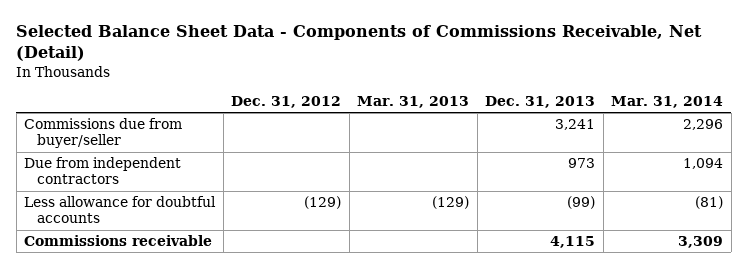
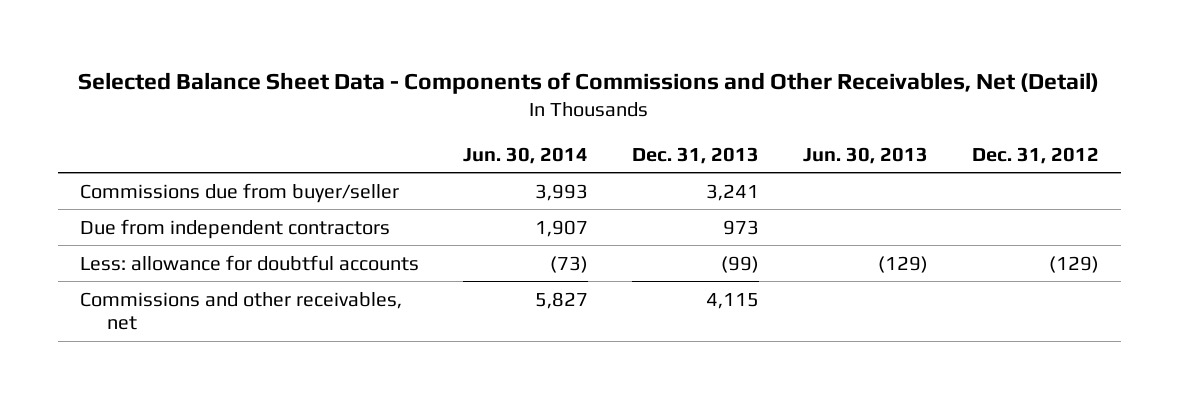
[16,25,703,62] Selected Balance Sheet Data - Components of Commissions Receivable, Net (Detail) -> [78,72,1100,95] Selected Balance Sheet Data - Components of Commissions and Other Receivables, Net (Detail)
[357,96,470,109] Mar. 31, 2013 -> none
[611,96,724,109] Mar. 31, 2014 -> none
none -> [462,146,588,164] Jun. 30, 2014
none -> [802,146,928,164] Jun. 30, 2013
[24,196,217,224] Less allowance for doubtful accounts -> [79,254,419,271] Less: allowance for doubtful accounts
[24,235,213,247] Commissions receivable -> [79,291,402,331] Commissions and other receivables, net

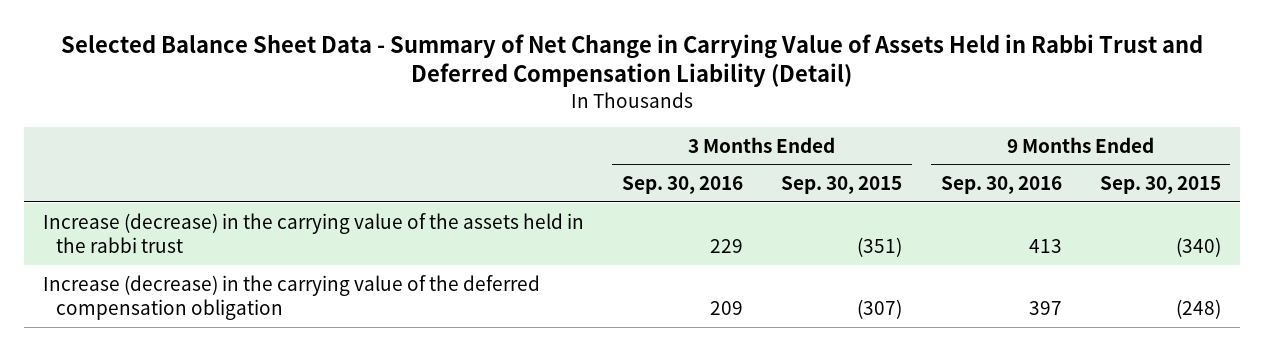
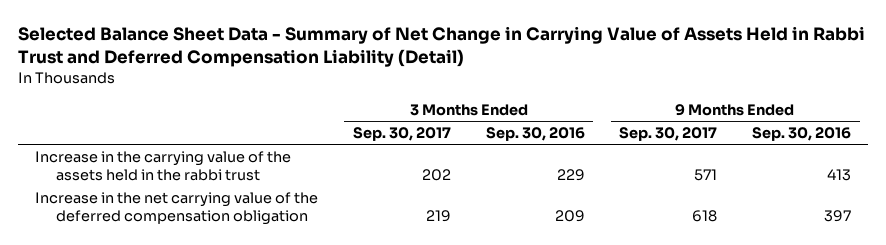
[781,175,903,194] Sep. 30, 2015 -> none
[1099,175,1221,194] Sep. 30, 2015 -> none
none -> [352,126,451,141] Sep. 30, 2017
none -> [619,126,718,141] Sep. 30, 2017
[42,212,584,254] Increase (decrease) in the carrying value of the assets held in the rabbi trust -> [35,150,292,182] Increase in the carrying value of the assets held in the rabbi trust
[42,274,540,321] Increase (decrease) in the carrying value of the deferred compensation obligation -> [35,191,319,226] Increase in the net carrying value of the deferred compensation obligation

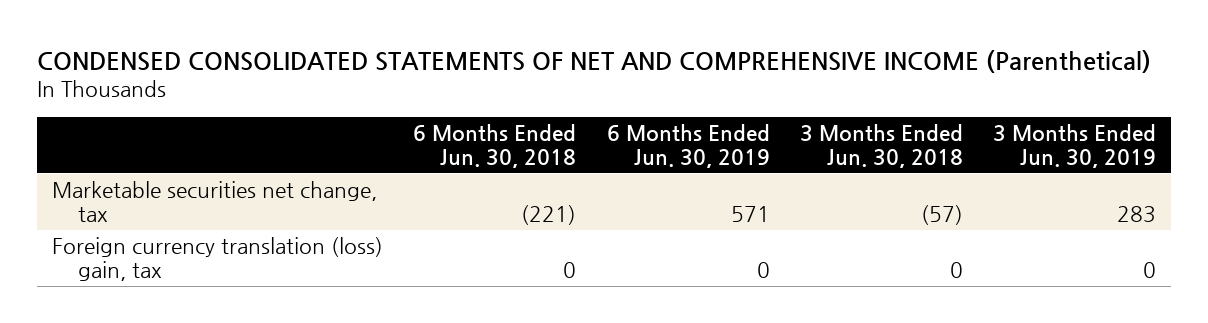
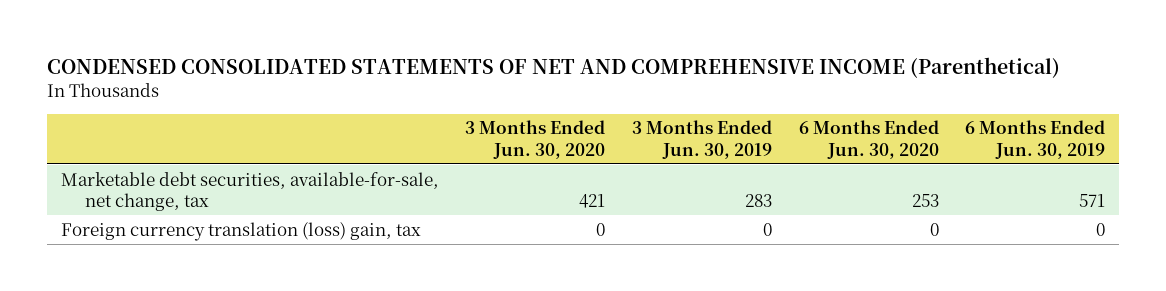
[413,123,577,168] 6 Months Ended Jun. 30, 2018 -> none
[799,123,963,168] 3 Months Ended Jun. 30, 2018 -> none
none -> [465,120,606,159] 3 Months Ended Jun. 30, 2020
none -> [798,120,939,159] 6 Months Ended Jun. 30, 2020
[52,181,378,223] Marketable securities net change, tax -> [60,171,439,211] Marketable debt securities, available-for-sale, net change, tax

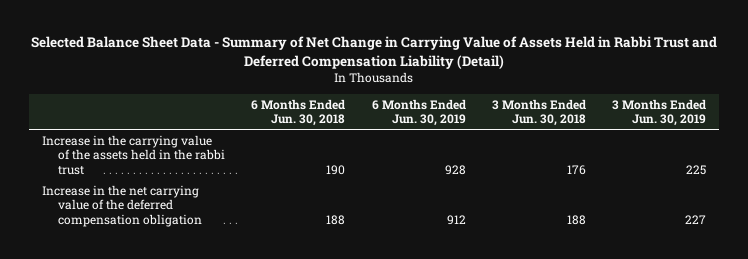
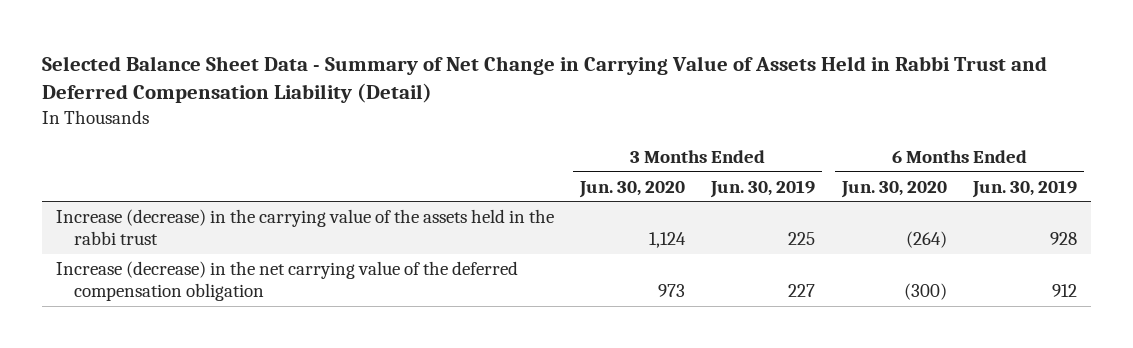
[251,98,346,127] 6 Months Ended Jun. 30, 2018 -> none
[491,98,586,127] 3 Months Ended Jun. 30, 2018 -> none
none -> [579,180,686,198] Jun. 30, 2020
none -> [840,180,947,198] Jun. 30, 2020
[41,134,226,175] Increase in the carrying value of the assets held in the rabbi trust -> [55,209,554,246] Increase (decrease) in the carrying value of the assets held in the rabbi trust
[41,184,203,227] Increase in the net carrying value of the deferred compensation obligation -> [55,261,518,302] Increase (decrease) in the net carrying value of the deferred compensation obligation

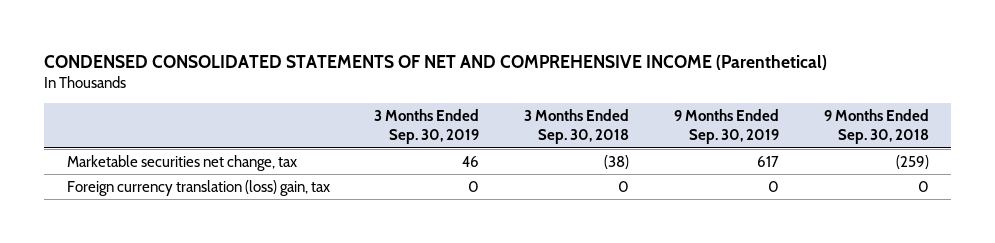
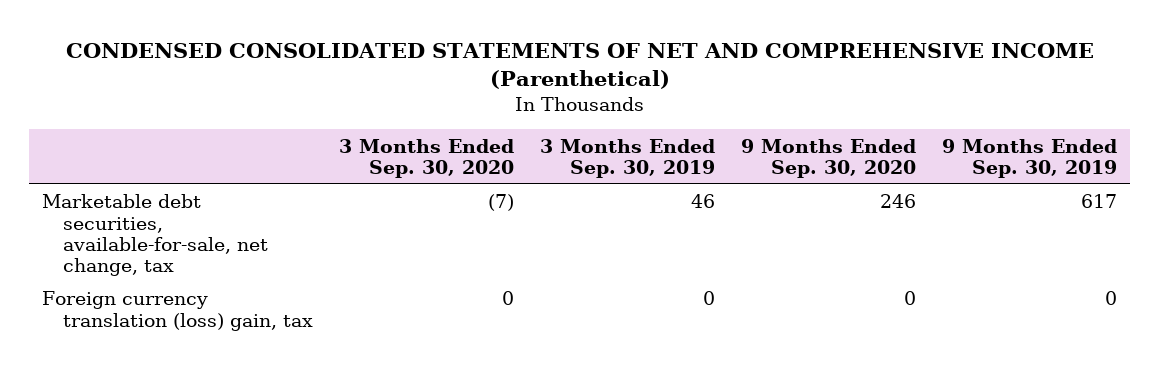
[524,108,630,145] 3 Months Ended Sep. 30, 2018 -> none
[823,108,929,145] 9 Months Ended Sep. 30, 2018 -> none
none -> [339,138,515,179] 3 Months Ended Sep. 30, 2020
none -> [741,138,917,179] 9 Months Ended Sep. 30, 2020
[66,154,297,171] Marketable securities net change, tax -> [42,194,268,277] Marketable debt securities, available-for-sale, net change, tax

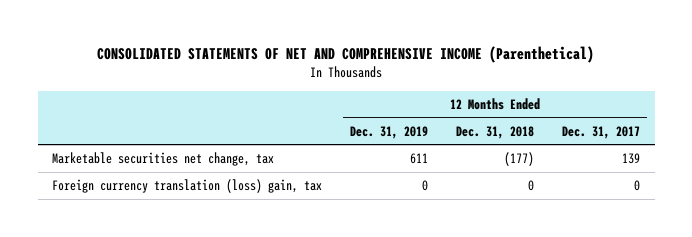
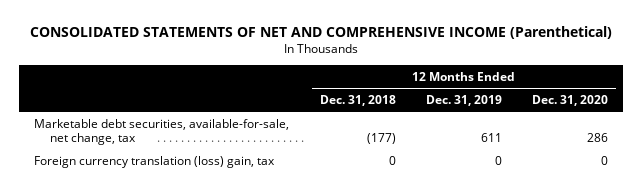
[562,125,641,139] Dec. 31, 2017 -> none
none -> [532,95,609,107] Dec. 31, 2020
[51,152,274,167] Marketable securities net change, tax -> [34,118,290,145] Marketable debt securities, available-for-sale, net change, tax

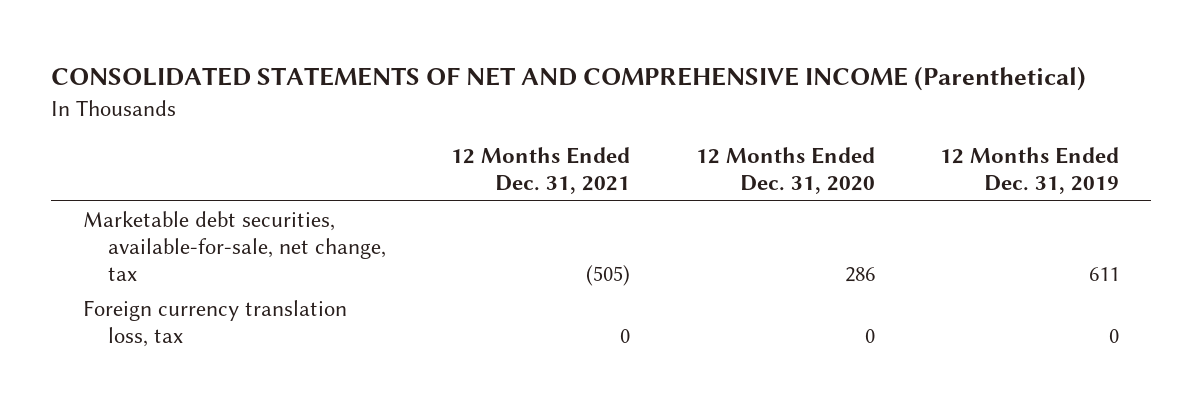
[319,95,396,107] Dec. 31, 2018 -> none
none -> [451,147,631,194] 12 Months Ended Dec. 31, 2021
[34,155,276,168] Foreign currency translation (loss) gain, tax -> [83,300,348,347] Foreign currency translation loss, tax

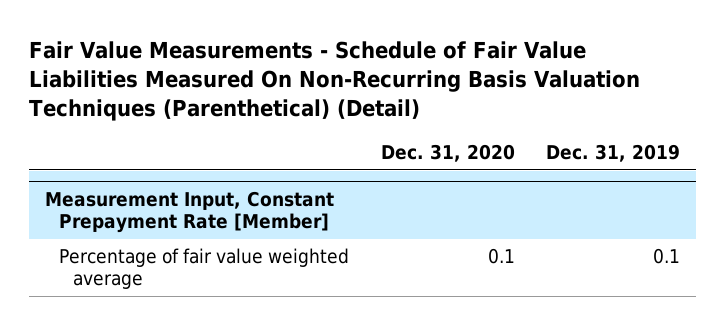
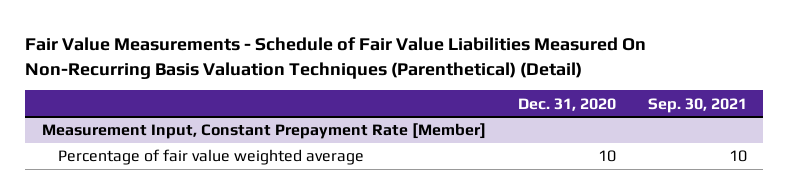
[546,143,681,162] Dec. 31, 2019 -> none
none -> [648,97,748,113] Sep. 30, 2021
[487,248,515,265] 0.1 -> [597,150,616,163] 10

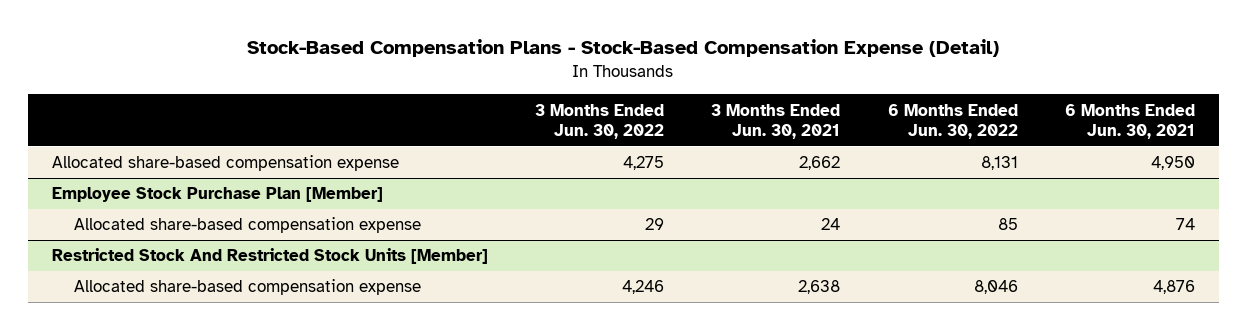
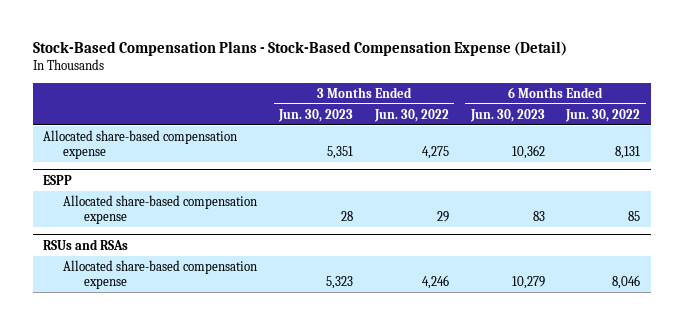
[711,103,841,140] 3 Months Ended Jun. 30, 2021 -> none
[1065,103,1196,140] 6 Months Ended Jun. 30, 2021 -> none
none -> [278,108,354,122] Jun. 30, 2023
none -> [469,108,545,122] Jun. 30, 2023
[51,187,383,203] Employee Stock Purchase Plan [Member] -> [43,174,73,185] ESPP
[51,248,488,265] Restricted Stock And Restricted Stock Units [Member] -> [43,238,129,250] RSUs and RSAs

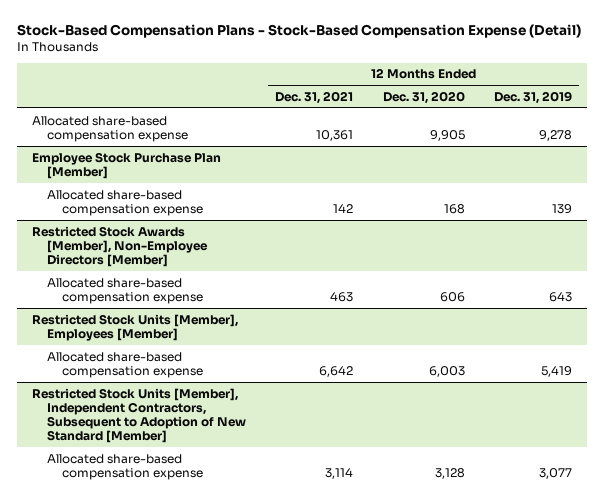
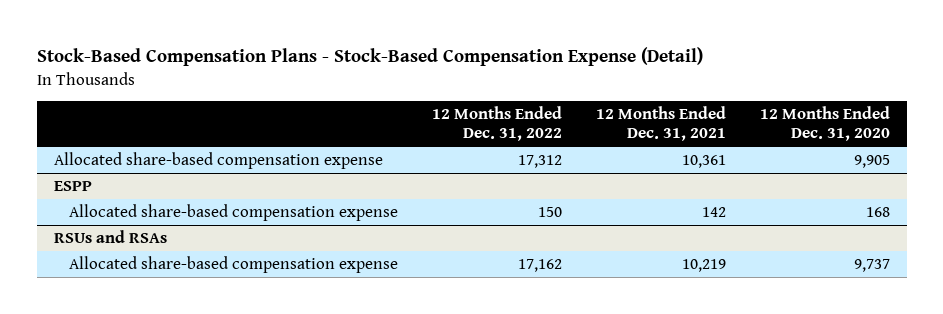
[494,90,573,104] Dec. 31, 2019 -> none
none -> [431,106,562,142] 12 Months Ended Dec. 31, 2022
[31,151,221,179] Employee Stock Purchase Plan [Member] -> [53,180,92,191] ESPP
[31,225,208,267] Restricted Stock Awards [Member], Non-Employee Directors [Member] -> none
[31,313,238,341] Restricted Stock Units [Member], Employees [Member] -> none
[46,351,204,378] Allocated share-based compensation expense -> none
[31,387,246,443] Restricted Stock Units [Member], Independent Contractors, Subsequent to Adoption of New Standard [Member] -> none
[46,453,204,480] Allocated share-based compensation expense -> none
none -> [53,229,167,243] RSUs and RSAs
[330,291,354,302] 463 -> [681,258,726,272] 10,219
[439,291,465,302] 606 -> [853,258,890,272] 9,737

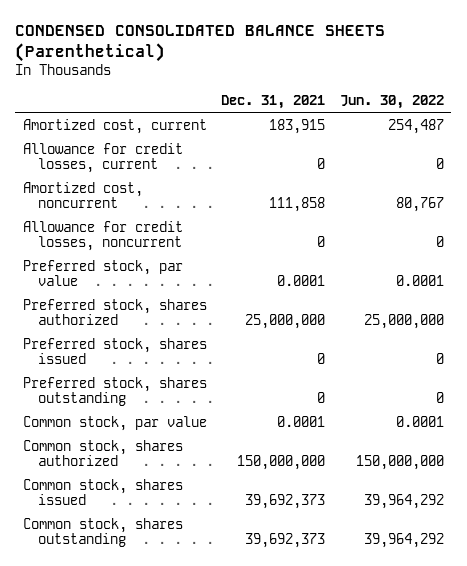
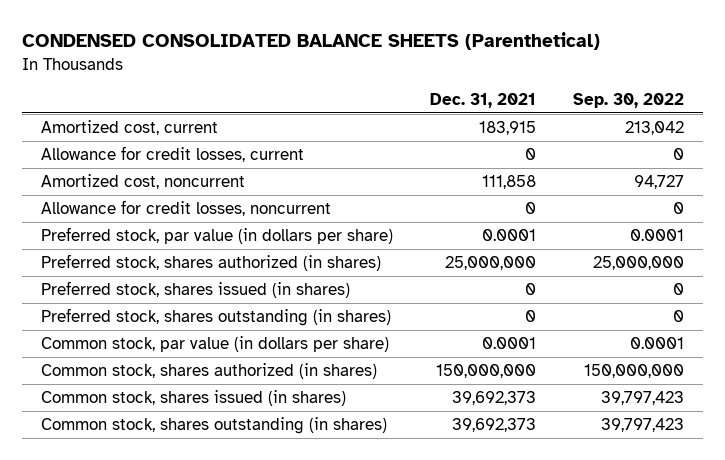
[339,95,444,110] Jun. 30, 2022 -> none
none -> [573,93,685,109] Sep. 30, 2022
[22,259,183,287] Preferred stock, par value -> [40,227,393,245] Preferred stock, par value (in dollars per share)
[22,298,207,326] Preferred stock, shares authorized -> [40,254,381,272] Preferred stock, shares authorized (in shares)
[22,337,207,365] Preferred stock, shares issued -> [40,281,350,299] Preferred stock, shares issued (in shares)
[22,376,207,407] Preferred stock, shares outstanding -> [40,308,391,327] Preferred stock, shares outstanding (in shares)
[22,415,207,431] Common stock, par value -> [40,336,389,353] Common stock, par value (in dollars per share)
[22,439,183,467] Common stock, shares authorized -> [40,363,377,380] Common stock, shares authorized (in shares)
[22,478,183,506] Common stock, shares issued -> [40,390,346,407] Common stock, shares issued (in shares)
[22,517,183,548] Common stock, shares outstanding -> [40,417,387,435] Common stock, shares outstanding (in shares)

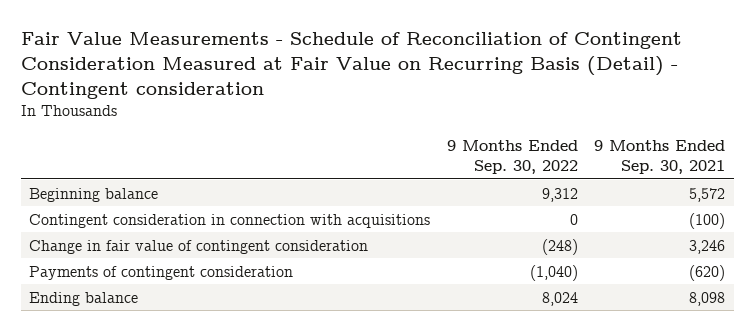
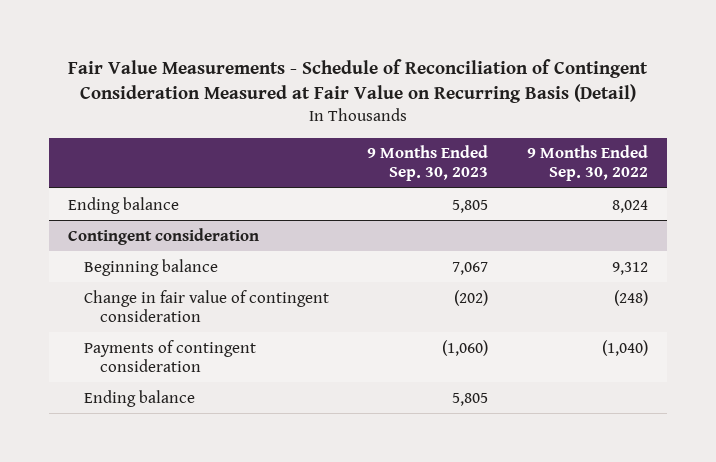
[20,32,682,99] Fair Value Measurements - Schedule of Reconciliation of Contingent Consideration Measured at Fair Value on Recurring Basis (Detail) - Contingent consideration -> [67,59,648,104] Fair Value Measurements - Schedule of Reconciliation of Contingent Consideration Measured at Fair Value on Recurring Basis (Detail)
[594,139,726,175] 9 Months Ended Sep. 30, 2021 -> none
none -> [367,145,489,182] 9 Months Ended Sep. 30, 2023
[29,291,139,306] Ending balance -> [68,196,180,214] Ending balance
none -> [68,227,260,245] Contingent consideration
[29,213,431,228] Contingent consideration in connection with acquisitions -> none
none -> [83,389,195,407] Ending balance

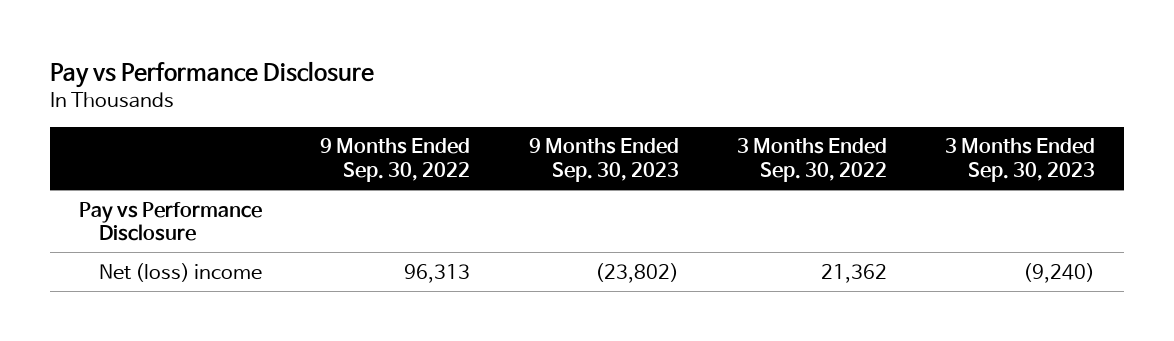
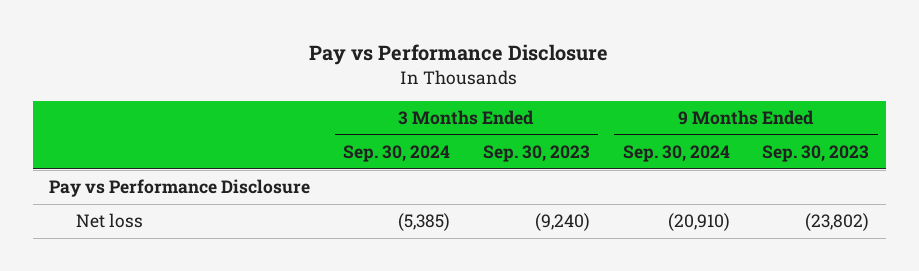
[320,138,471,182] 9 Months Ended Sep. 30, 2022 -> none
[736,138,887,182] 3 Months Ended Sep. 30, 2022 -> none
none -> [343,144,451,162] Sep. 30, 2024
none -> [622,144,730,162] Sep. 30, 2024
[98,262,262,282] Net (loss) income -> [75,213,143,229] Net loss

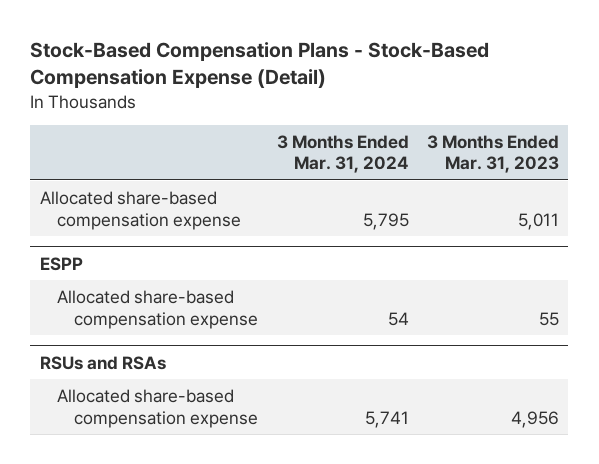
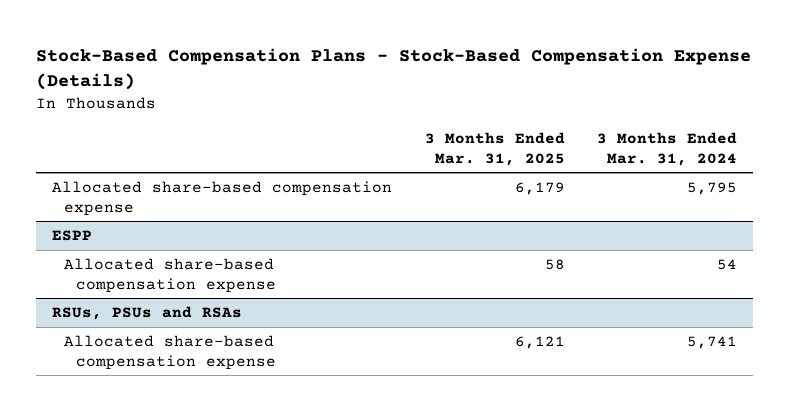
[30,42,490,89] Stock-Based Compensation Plans - Stock-Based Compensation Expense (Detail) -> [36,48,752,91] Stock-Based Compensation Plans - Stock-Based Compensation Expense (Details)
[427,134,560,174] 3 Months Ended Mar. 31, 2023 -> none
none -> [424,132,565,166] 3 Months Ended Mar. 31, 2025
[39,355,166,370] RSUs and RSAs -> [52,306,243,321] RSUs, PSUs and RSAs

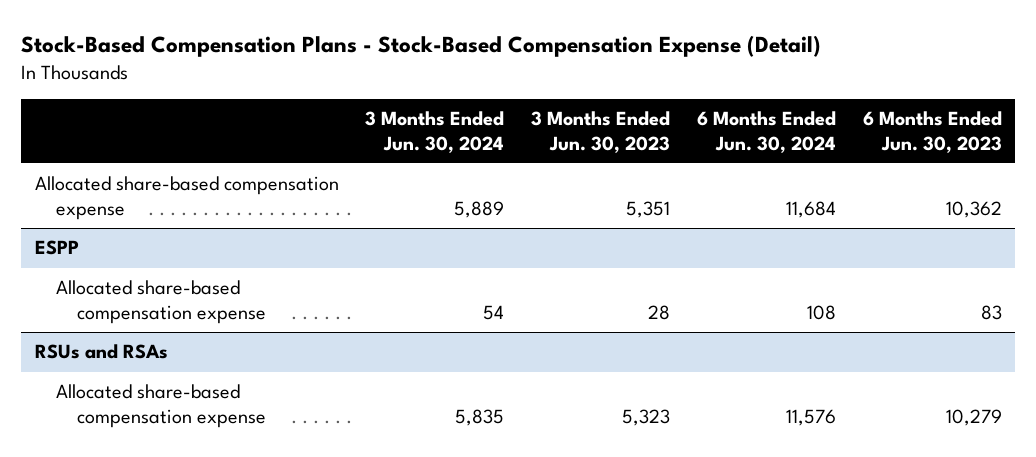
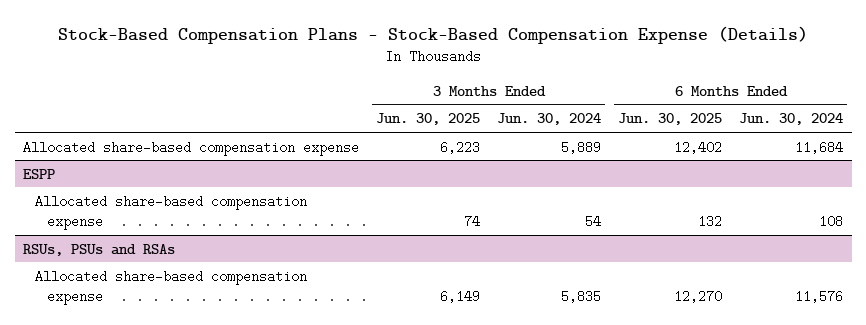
[21,35,822,58] Stock-Based Compensation Plans - Stock-Based Compensation Expense (Detail) -> [58,25,809,44] Stock-Based Compensation Plans - Stock-Based Compensation Expense (Details)
[531,111,671,153] 3 Months Ended Jun. 30, 2023 -> none
[862,111,1002,153] 6 Months Ended Jun. 30, 2023 -> none
none -> [376,113,481,126] Jun. 30, 2025
none -> [618,113,723,126] Jun. 30, 2025
[34,344,168,360] RSUs and RSAs -> [23,243,176,256] RSUs, PSUs and RSAs

